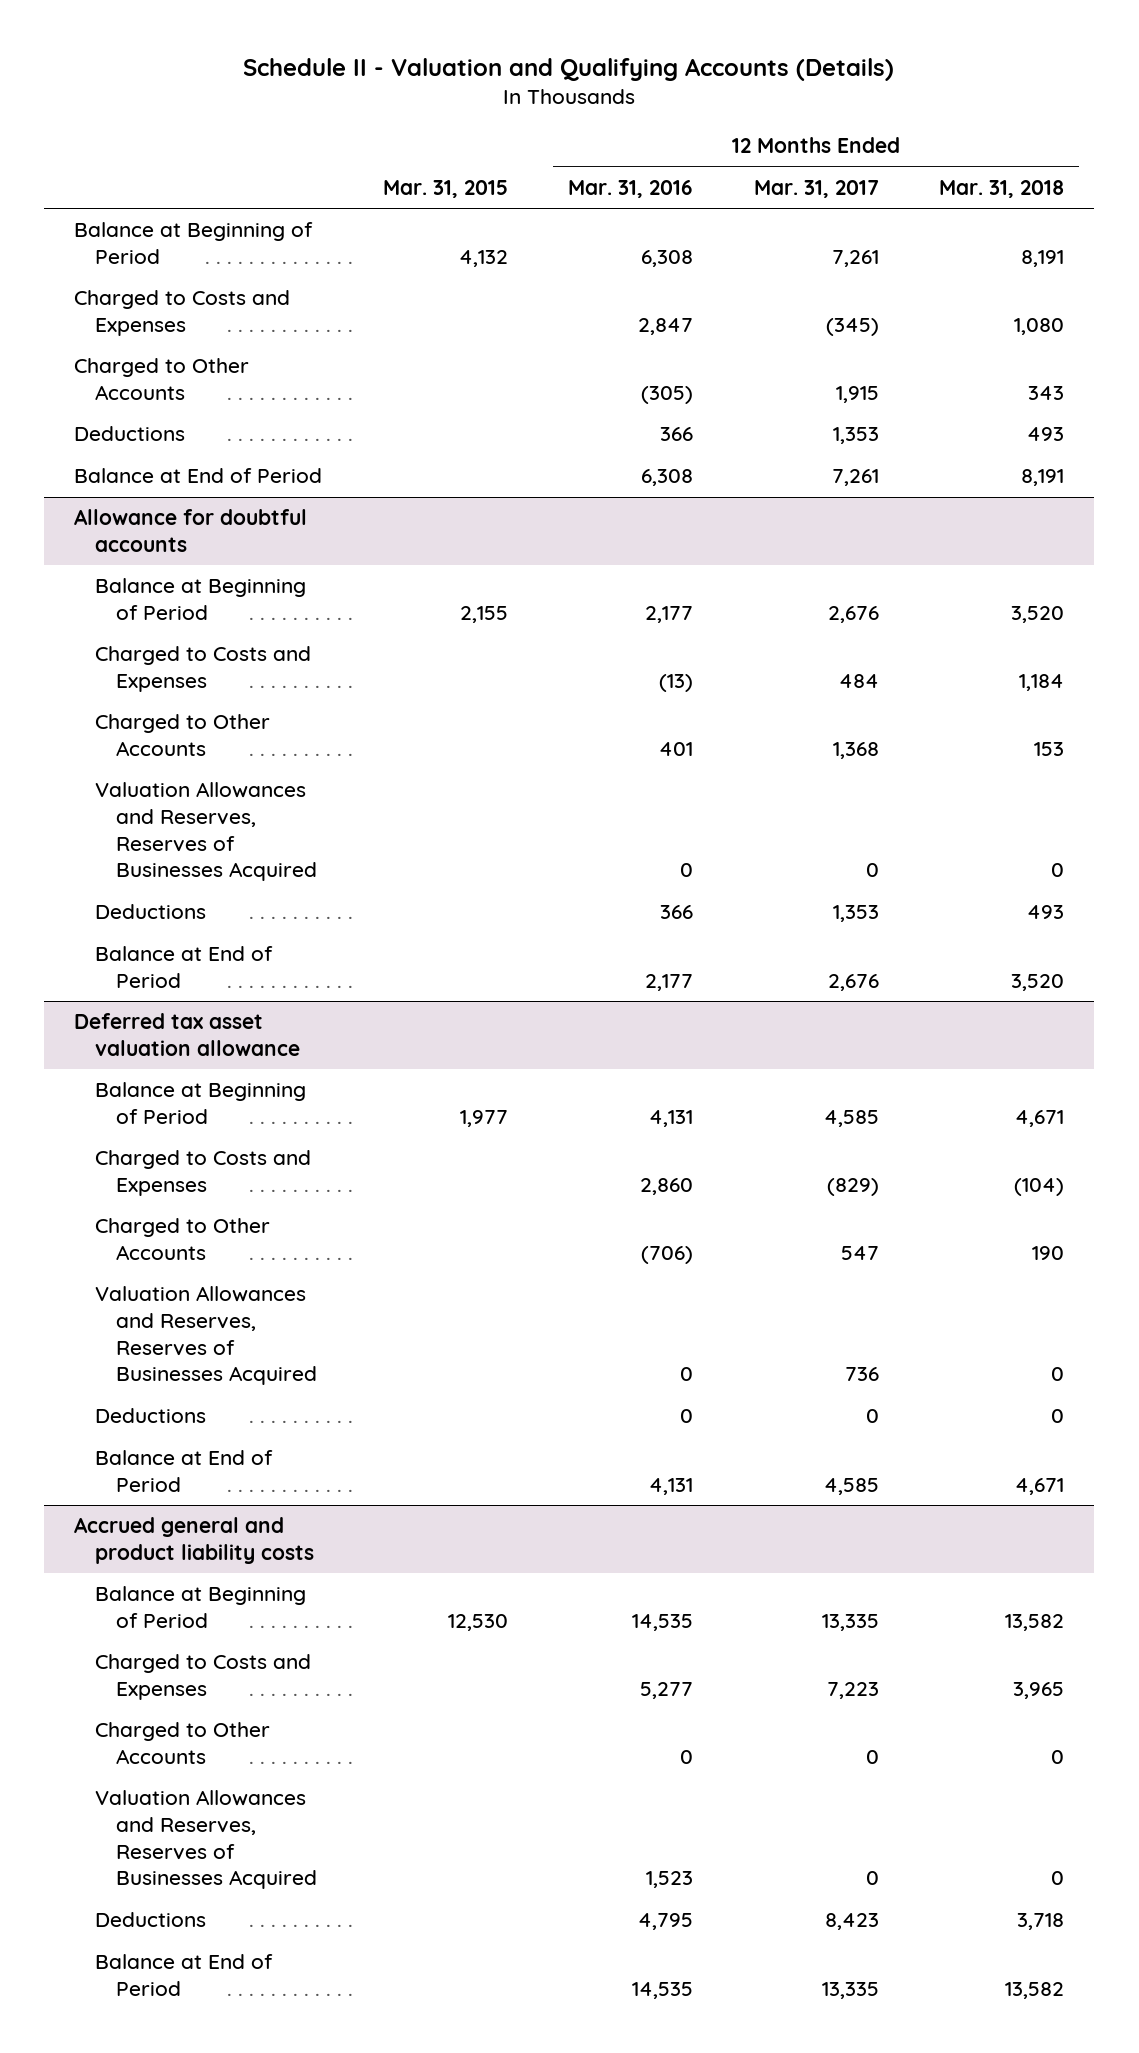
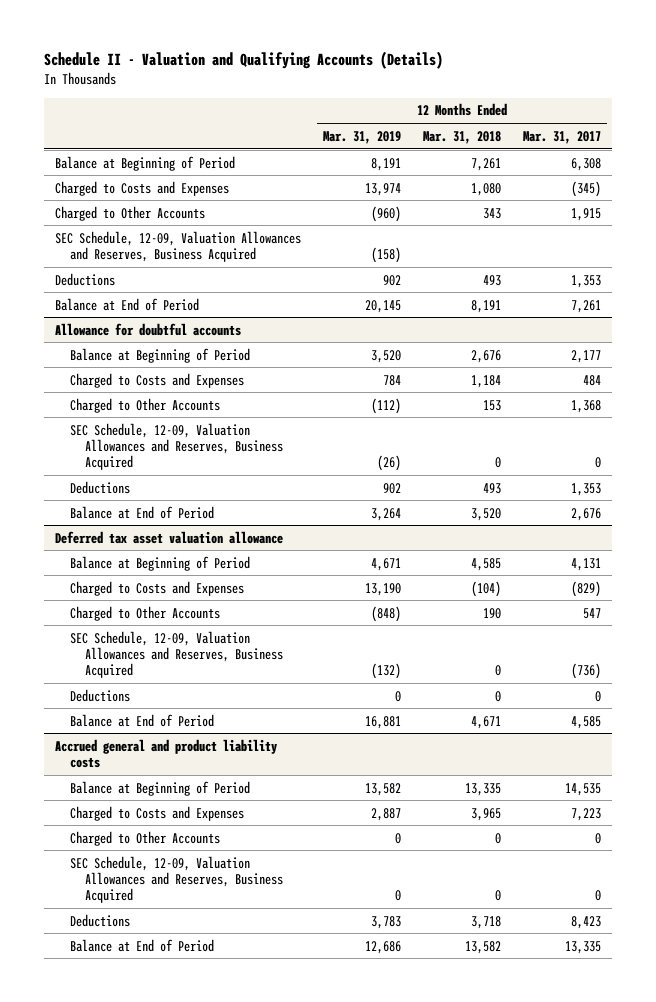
[382,179,508,198] Mar. 31, 2015 -> none
[568,179,694,198] Mar. 31, 2016 -> none
none -> [322,130,401,144] Mar. 31, 2019
[831,249,879,267] 7,261 -> [571,157,602,171] 6,308
[1021,249,1065,267] 8,191 -> [471,157,502,171] 7,261
none -> [54,230,301,262] SEC Schedule, 12-09, Valuation Allowances and Reserves, Business Acquired
[827,605,879,623] 2,676 -> [571,349,602,363] 2,177
[1011,605,1065,623] 3,520 -> [471,349,502,363] 2,676
[95,782,318,882] Valuation Allowances and Reserves, Reserves of Businesses Acquired -> [70,422,284,470] SEC Schedule, 12-09, Valuation Allowances and Reserves, Business Acquired
[823,1109,879,1127] 4,585 -> [571,557,602,571] 4,131
[1015,1109,1065,1127] 4,671 -> [471,557,502,571] 4,585
[95,1286,318,1386] Valuation Allowances and Reserves, Reserves of Businesses Acquired -> [70,630,284,678] SEC Schedule, 12-09, Valuation Allowances and Reserves, Business Acquired
[844,1367,879,1382] 736 -> [571,662,602,679] (736)
[821,1613,879,1631] 13,335 -> [565,782,602,796] 14,535
[1005,1613,1065,1631] 13,582 -> [465,782,502,796] 13,335
[95,1790,318,1890] Valuation Allowances and Reserves, Reserves of Businesses Acquired -> [70,855,284,903] SEC Schedule, 12-09, Valuation Allowances and Reserves, Business Acquired

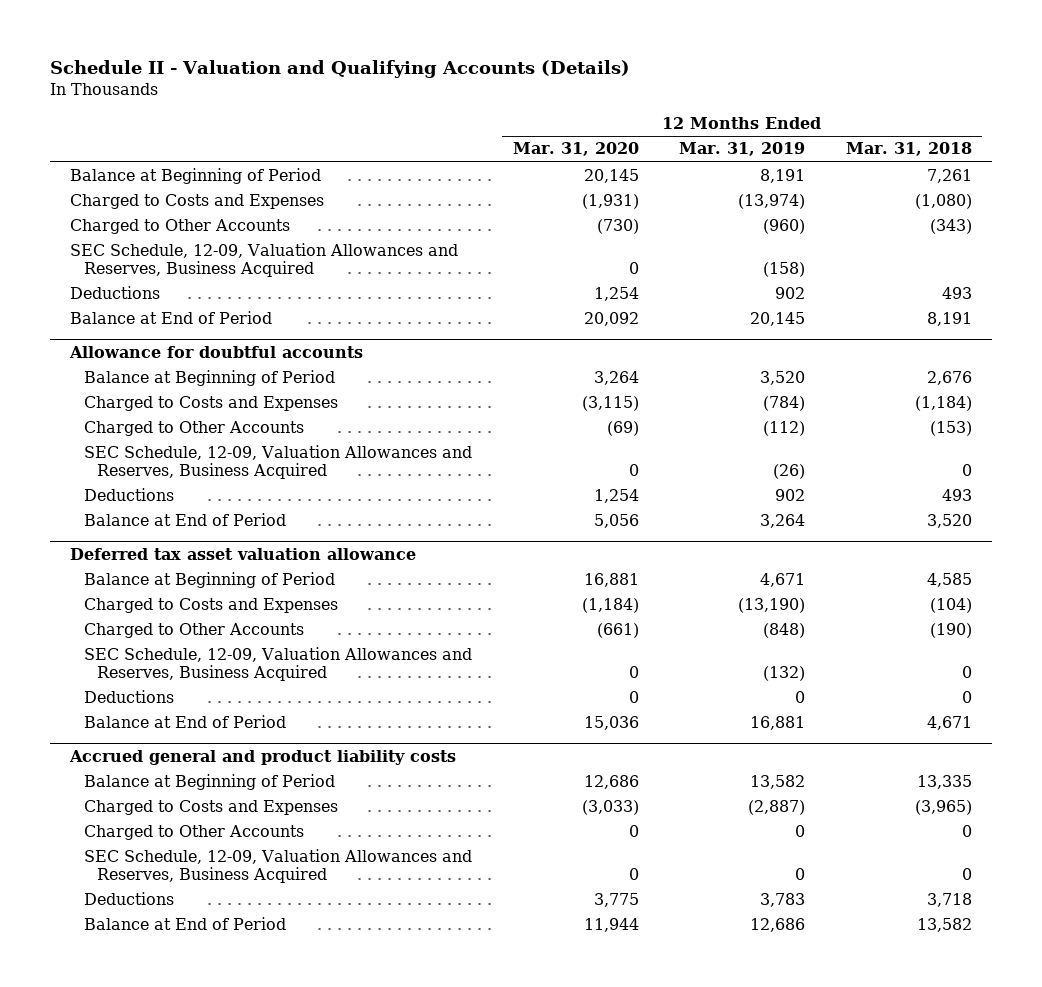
[523,130,602,144] Mar. 31, 2017 -> none
none -> [512,142,639,157] Mar. 31, 2020
[364,182,401,196] 13,974 -> [738,194,806,210] (13,974)
[471,182,502,196] 1,080 -> [914,194,972,210] (1,080)
[483,207,502,219] 343 -> [929,219,972,235] (343)
[382,374,401,386] 784 -> [763,396,806,412] (784)
[471,374,502,388] 1,184 -> [914,396,972,412] (1,184)
[483,399,502,411] 153 -> [929,421,972,437] (153)
[364,582,401,596] 13,190 -> [738,598,806,614] (13,190)
[483,607,502,619] 190 -> [929,623,972,639] (190)
[370,807,401,821] 2,887 -> [748,800,806,816] (2,887)
[471,807,502,821] 3,965 -> [914,800,972,816] (3,965)

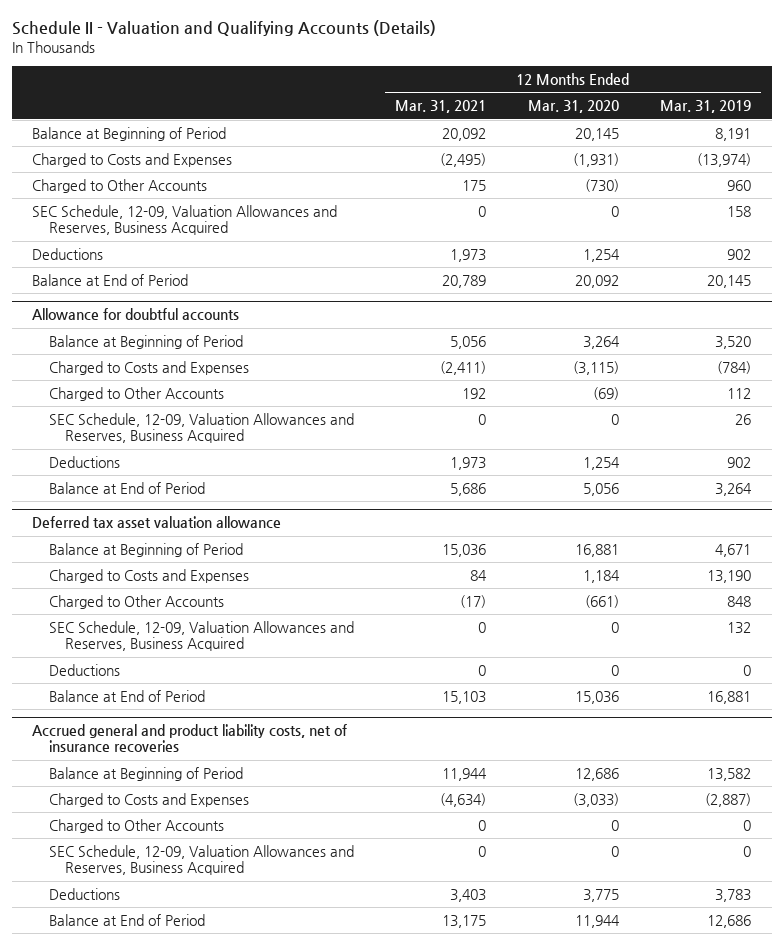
[845,142,972,157] Mar. 31, 2018 -> none
none -> [395,100,487,114] Mar. 31, 2021
[763,219,806,235] (960) -> [727,180,752,192] 960
[763,262,806,278] (158) -> [727,206,752,218] 158
[763,421,806,437] (112) -> [727,388,752,400] 112
[773,464,806,480] (26) -> [735,414,752,426] 26
[581,598,639,614] (1,184) -> [582,570,620,584] 1,184
[738,598,806,614] (13,190) -> [707,570,752,584] 13,190
[763,623,806,639] (848) -> [727,596,752,608] 848
[763,666,806,682] (132) -> [727,622,752,635] 132
[69,750,457,766] Accrued general and product liability costs -> [32,724,348,753] Accrued general and product liability costs, net of insurance recoveries

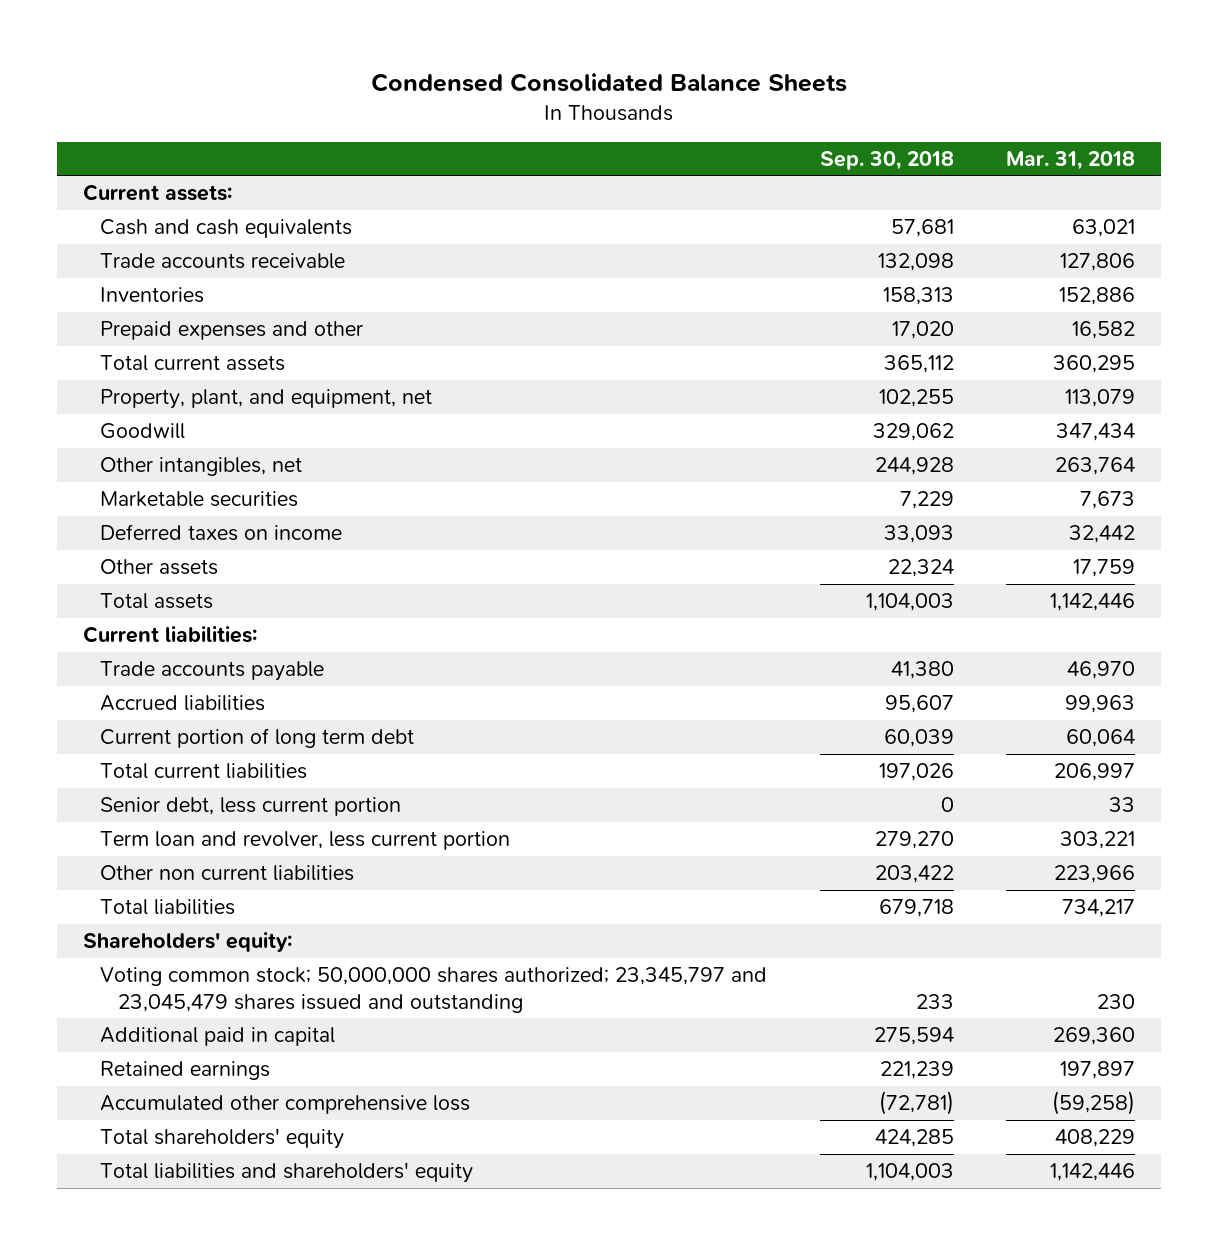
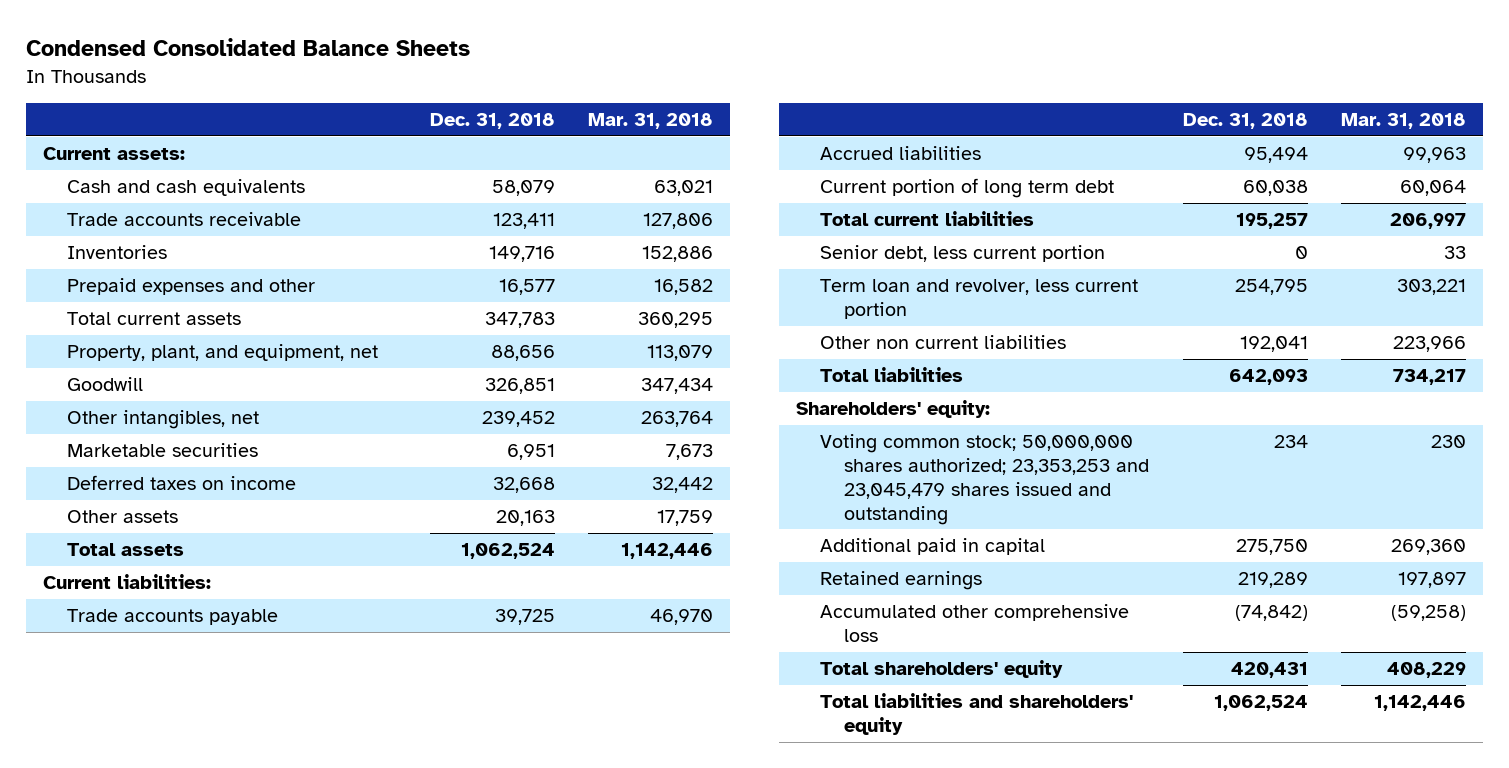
[819,150,954,170] Sep. 30, 2018 -> none
none -> [429,112,555,129] Dec. 31, 2018
[100,967,768,1014] Voting common stock; 50,000,000 shares authorized; 23,345,797 and 23,045,479 shares issued and outstanding -> [820,434,1150,525] Voting common stock; 50,000,000 shares authorized; 23,353,253 and 23,045,479 shares issued and outstanding

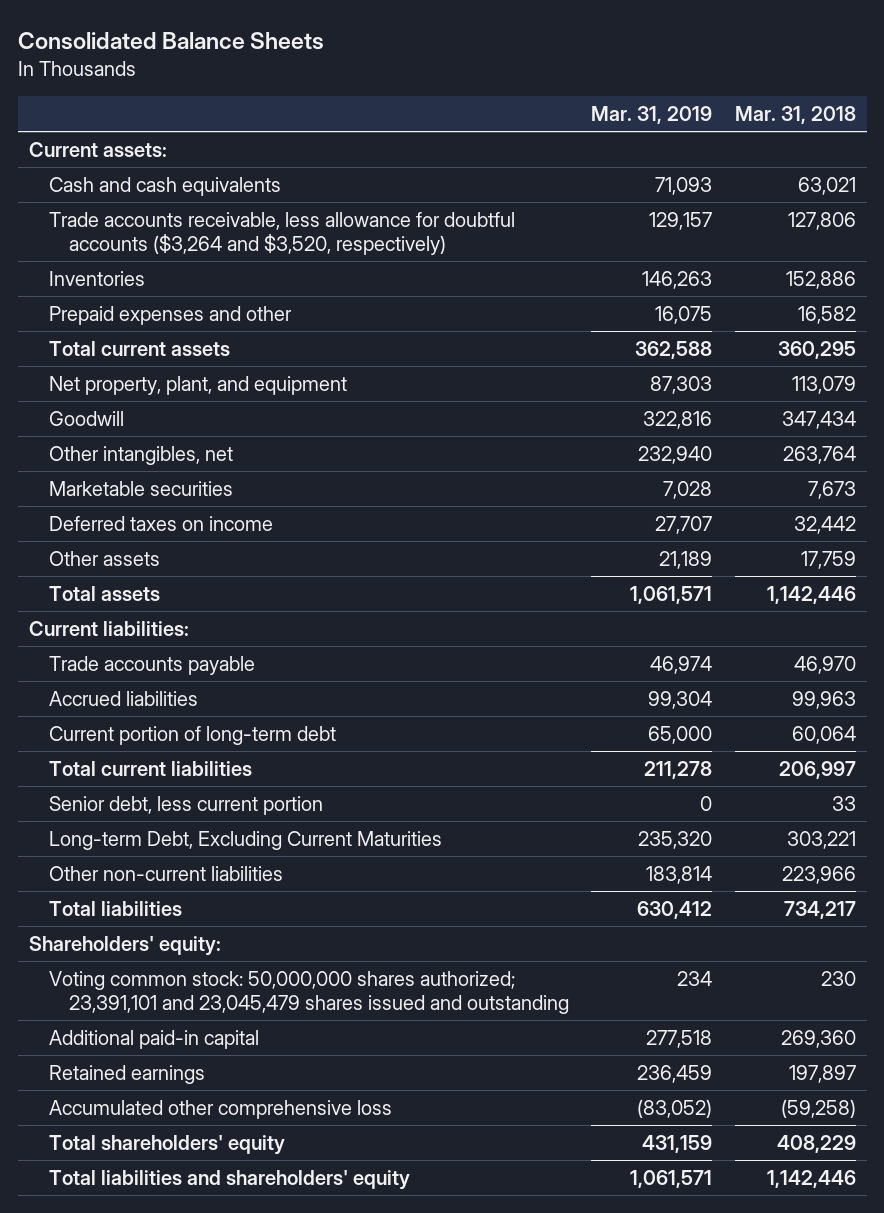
[26,38,471,57] Condensed Consolidated Balance Sheets -> [17,31,324,50] Consolidated Balance Sheets
[429,112,555,129] Dec. 31, 2018 -> none
none -> [591,106,713,125] Mar. 31, 2019
[67,212,302,227] Trade accounts receivable -> [48,211,515,255] Trade accounts receivable, less allowance for doubtful accounts ($3,264 and $3,520, respectively)
[67,344,379,362] Property, plant, and equipment, net -> [48,375,347,395] Net property, plant, and equipment
[820,178,1115,199] Current portion of long term debt -> [48,725,336,745] Current portion of long-term debt
[820,279,1139,319] Term loan and revolver, less current portion -> [48,830,442,850] Long-term Debt, Excluding Current Maturities
[820,335,1067,350] Other non current liabilities -> [48,865,283,881] Other non-current liabilities
[820,434,1150,525] Voting common stock; 50,000,000 shares authorized; 23,353,253 and 23,045,479 shares issued and outstanding -> [48,970,569,1014] Voting common stock: 50,000,000 shares authorized; 23,391,101 and 23,045,479 shares issued and outstanding
[820,538,1046,556] Additional paid in capital -> [48,1029,259,1049] Additional paid-in capital

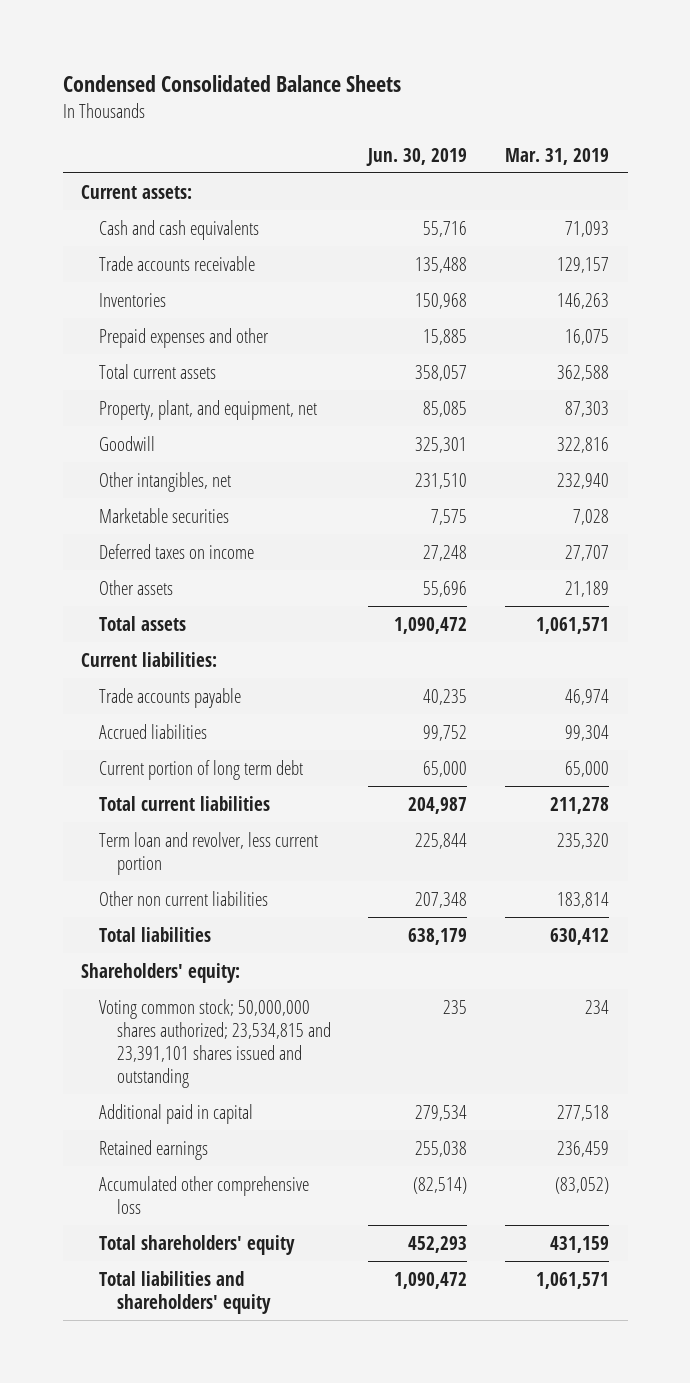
[17,31,324,50] Consolidated Balance Sheets -> [62,75,401,93] Condensed Consolidated Balance Sheets
[734,106,856,125] Mar. 31, 2018 -> none
none -> [366,147,468,166] Jun. 30, 2019
[48,211,515,255] Trade accounts receivable, less allowance for doubtful accounts ($3,264 and $3,520, respectively) -> [99,255,256,271] Trade accounts receivable
[48,375,347,395] Net property, plant, and equipment -> [99,399,318,420] Property, plant, and equipment, net
[48,725,336,745] Current portion of long-term debt -> [99,759,304,780] Current portion of long term debt
[48,795,323,815] Senior debt, less current portion -> none
[48,830,442,850] Long-term Debt, Excluding Current Maturities -> [99,831,319,875] Term loan and revolver, less current portion
[48,865,283,881] Other non-current liabilities -> [99,890,269,906] Other non current liabilities
[48,970,569,1014] Voting common stock: 50,000,000 shares authorized; 23,391,101 and 23,045,479 shares issued and outstanding -> [99,998,331,1089] Voting common stock; 50,000,000 shares authorized; 23,534,815 and 23,391,101 shares issued and outstanding
[48,1029,259,1049] Additional paid-in capital -> [99,1103,254,1124] Additional paid in capital

